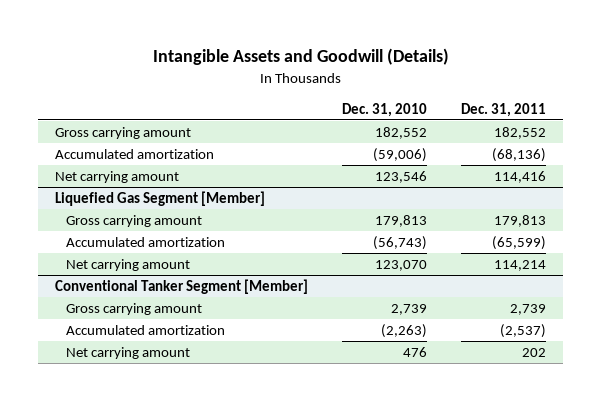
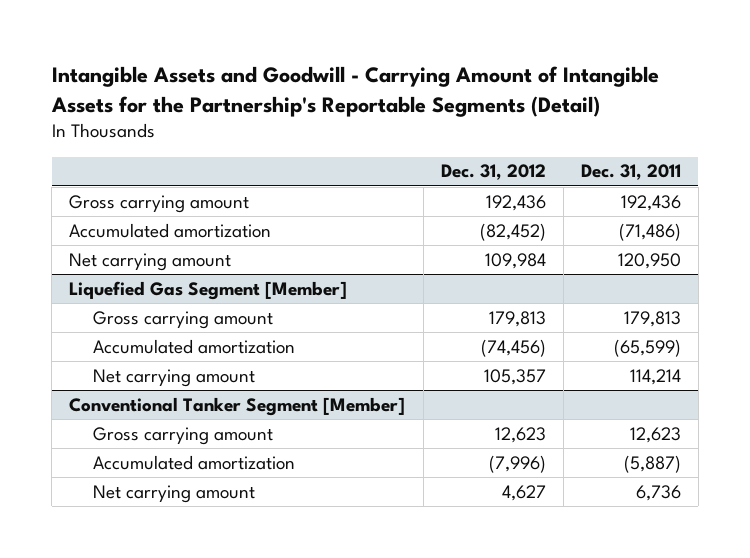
[152,48,449,66] Intangible Assets and Goodwill (Details) -> [50,65,659,117] Intangible Assets and Goodwill - Carrying Amount of Intangible Assets for the Partnership's Reportable Segments (Detail)
[342,102,428,117] Dec. 31, 2010 -> none
none -> [440,164,546,181] Dec. 31, 2012
[493,126,546,139] 182,552 -> [620,194,681,211] 192,436
[491,147,546,162] (68,136) -> [618,222,681,241] (71,486)
[493,170,546,183] 114,416 -> [617,252,681,269] 120,950
[509,303,546,315] 2,739 -> [629,426,681,443] 12,623
[499,323,546,338] (2,537) -> [623,454,681,473] (5,887)
[521,347,546,357] 202 -> [635,484,681,501] 6,736

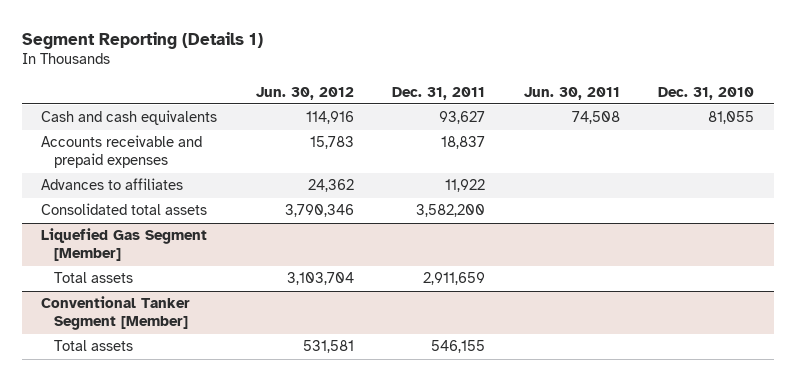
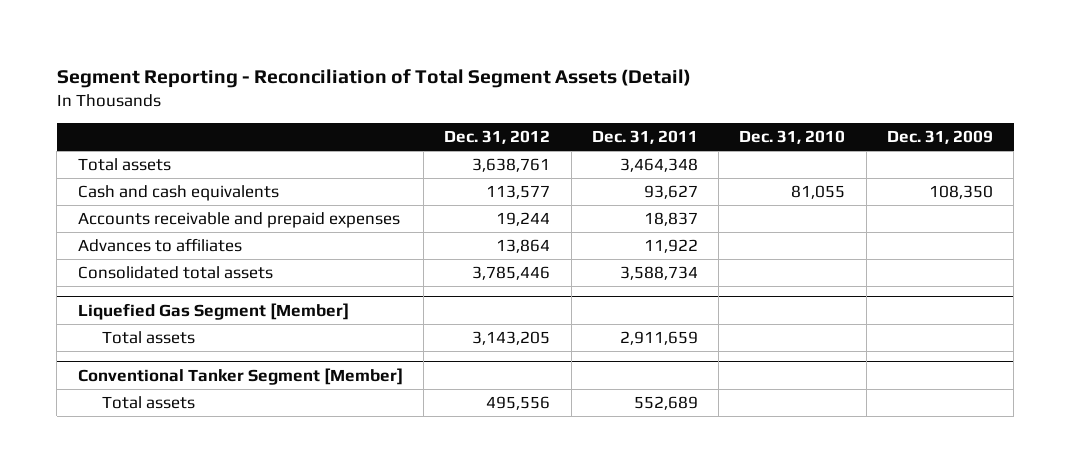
[21,31,263,49] Segment Reporting (Details 1) -> [56,69,691,89] Segment Reporting - Reconciliation of Total Segment Assets (Detail)
[255,86,354,100] Jun. 30, 2012 -> none
[523,86,620,100] Jun. 30, 2011 -> none
none -> [444,129,551,144] Dec. 31, 2012
none -> [887,129,994,144] Dec. 31, 2009
none -> [77,158,171,172] Total assets
[416,204,486,218] 3,582,200 -> [619,266,698,281] 3,588,734
[431,340,486,354] 546,155 -> [633,396,698,411] 552,689

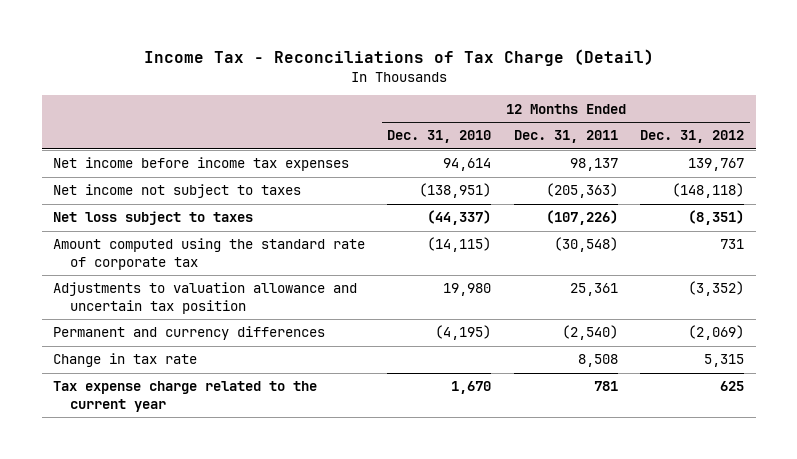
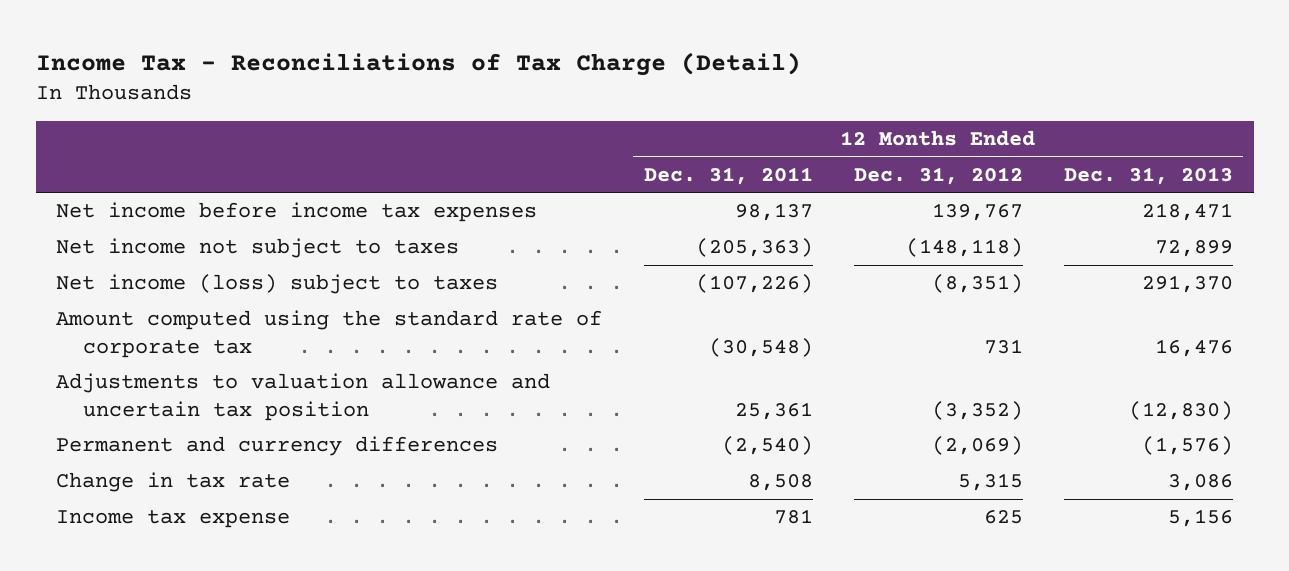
[387,130,492,144] Dec. 31, 2010 -> none
none -> [1064,166,1234,185] Dec. 31, 2013
[53,211,254,226] Net loss subject to taxes -> [56,274,499,295] Net income (loss) subject to taxes
[53,381,318,413] Tax expense charge related to the current year -> [56,510,291,529] Income tax expense

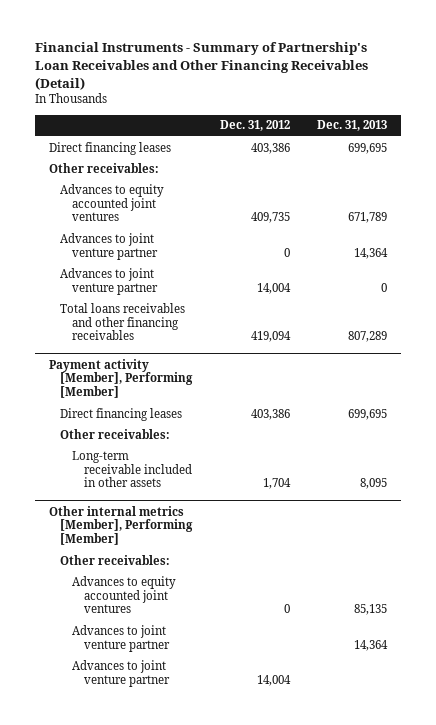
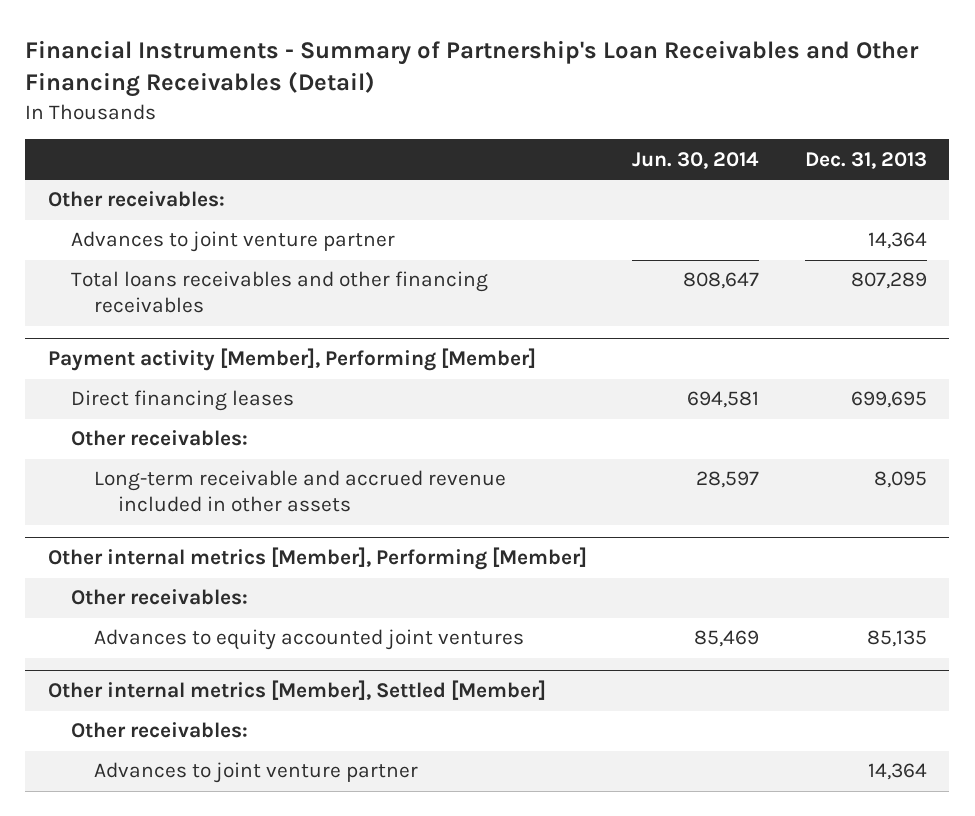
[219,120,290,132] Dec. 31, 2012 -> none
none -> [632,151,760,169] Jun. 30, 2014
[48,141,171,155] Direct financing leases -> none
[60,183,165,222] Advances to equity accounted joint ventures -> none
[60,267,159,295] Advances to joint venture partner -> none
[72,450,193,488] Long-term receivable included in other assets -> [94,470,507,513] Long-term receivable and accrued revenue included in other assets
none -> [48,680,547,701] Other internal metrics [Member], Settled [Member]
none -> [71,722,249,739] Other receivables:
[72,659,171,687] Advances to joint venture partner -> none

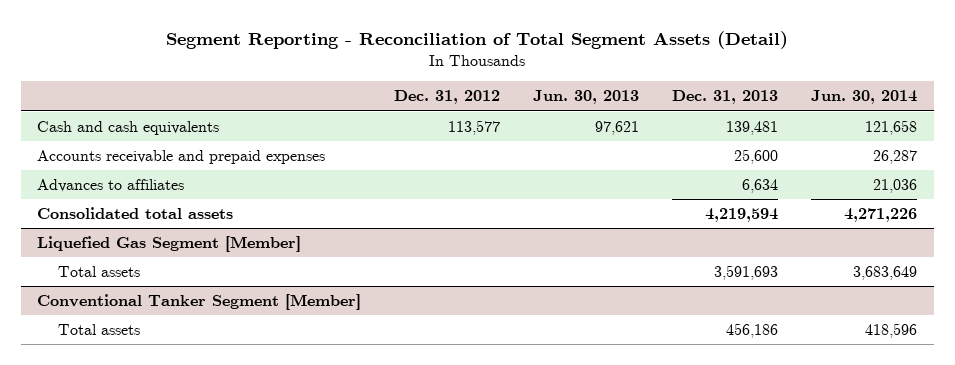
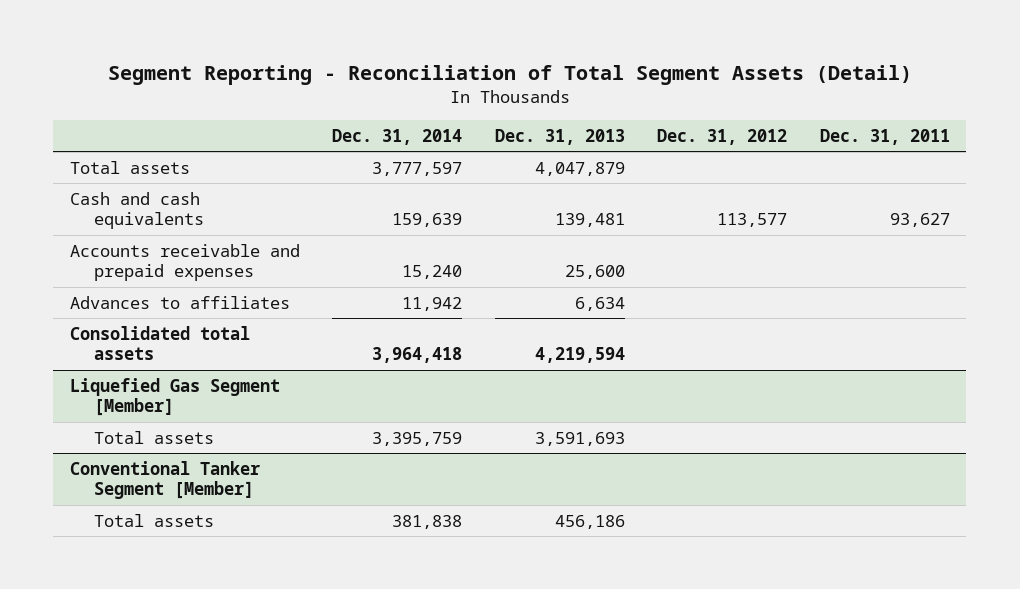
[533,90,640,105] Jun. 30, 2013 -> none
[811,90,918,105] Jun. 30, 2014 -> none
none -> [332,129,463,146] Dec. 31, 2014
none -> [819,129,950,146] Dec. 31, 2011
none -> [69,160,190,174] Total assets

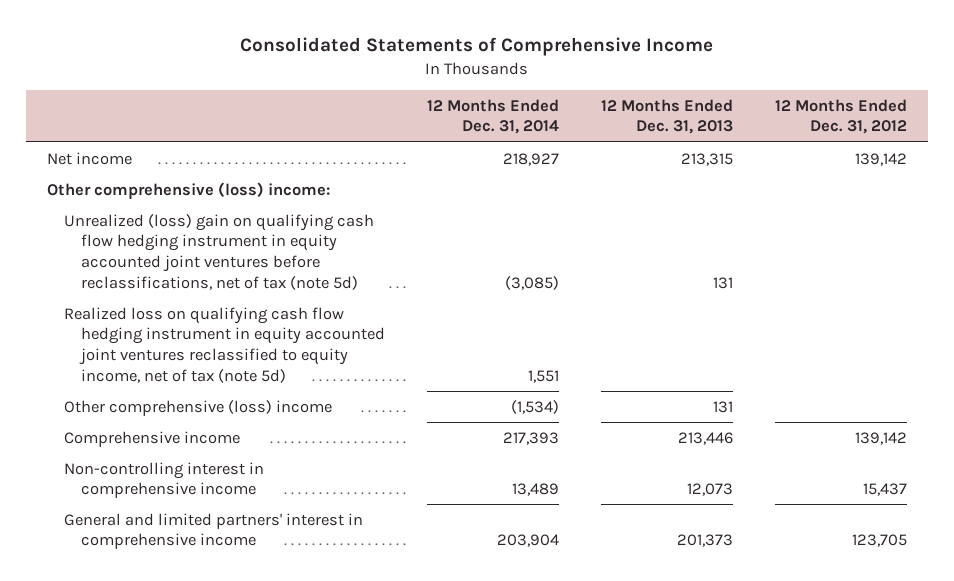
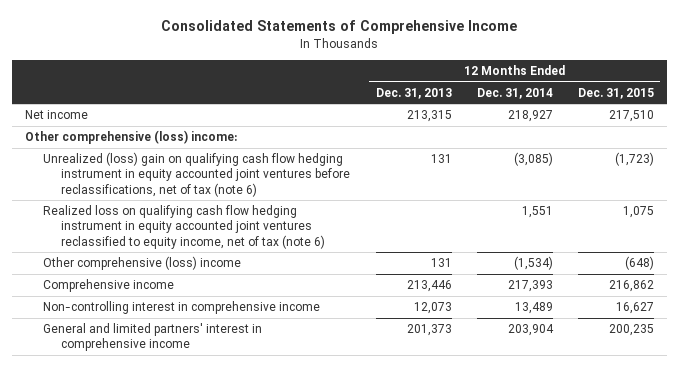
[774,98,907,135] 12 Months Ended Dec. 31, 2012 -> none
none -> [578,87,655,99] Dec. 31, 2015
[63,213,374,290] Unrealized (loss) gain on qualifying cash flow hedging instrument in equity accounted joint ventures before reclassifications, net of tax (note 5d) -> [43,152,351,197] Unrealized (loss) gain on qualifying cash flow hedging instrument in equity accounted joint ventures before reclassifications, net of tax (note 6)
[63,306,386,383] Realized loss on qualifying cash flow hedging instrument in equity accounted joint ventures reclassified to equity income, net of tax (note 5d) -> [43,205,326,249] Realized loss on qualifying cash flow hedging instrument in equity accounted joint ventures reclassified to equity income, net of tax (note 6)

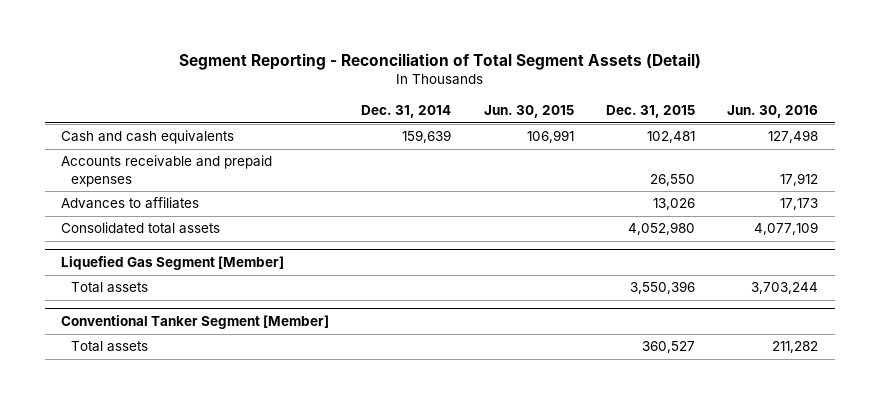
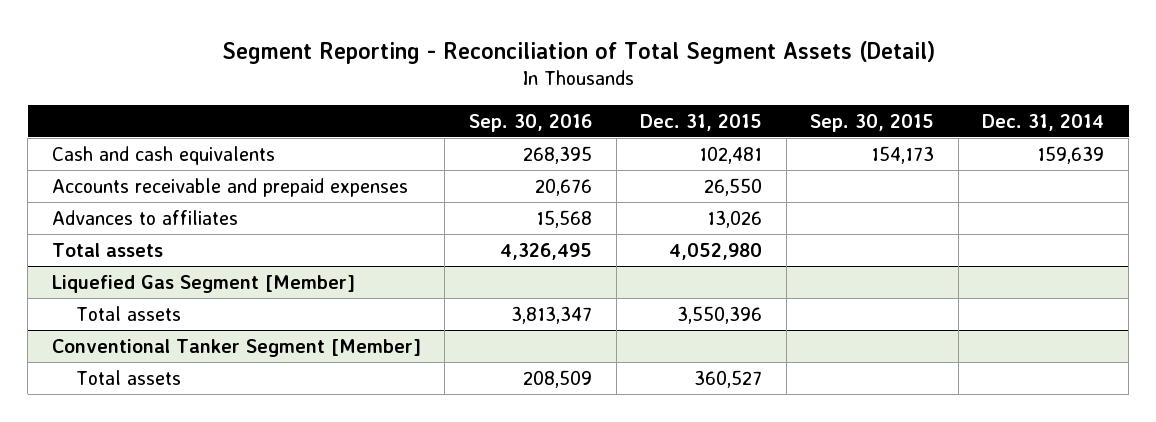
[483,105,574,119] Jun. 30, 2015 -> none
[727,105,819,119] Jun. 30, 2016 -> none
none -> [468,113,592,132] Sep. 30, 2016
none -> [810,113,935,132] Sep. 30, 2015
[60,222,220,235] Consolidated total assets -> [51,242,163,257] Total assets

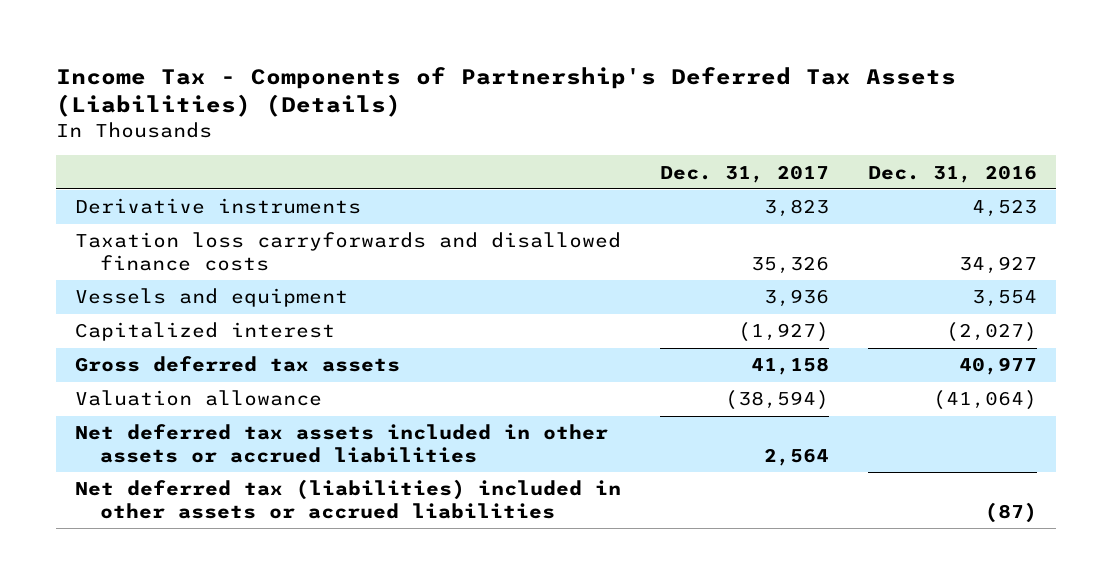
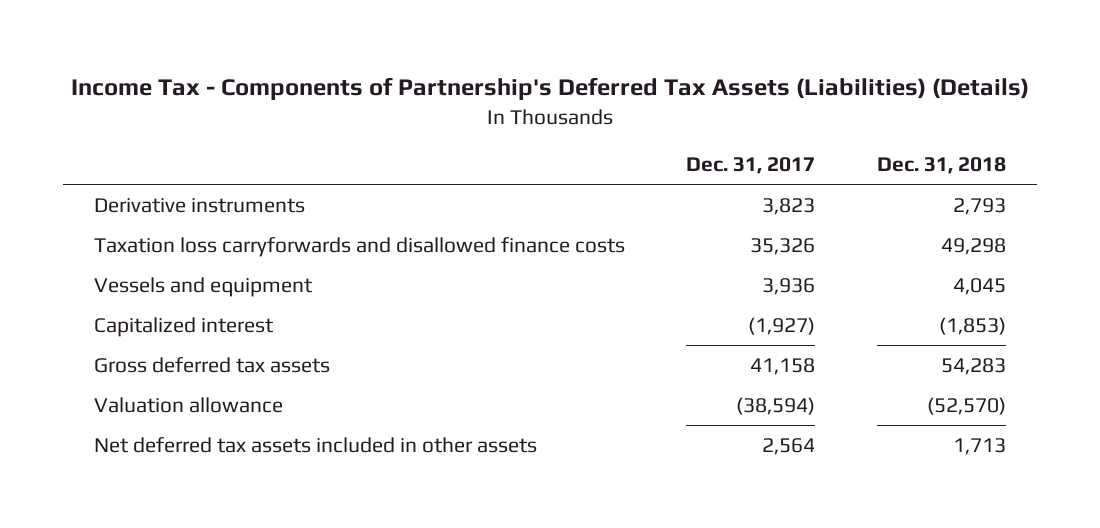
[867,164,1037,183] Dec. 31, 2016 -> none
none -> [876,157,1006,175] Dec. 31, 2018
[75,479,622,519] Net deferred tax (liabilities) included in other assets or accrued liabilities -> none
[75,424,609,463] Net deferred tax assets included in other assets or accrued liabilities -> [93,436,537,453] Net deferred tax assets included in other assets

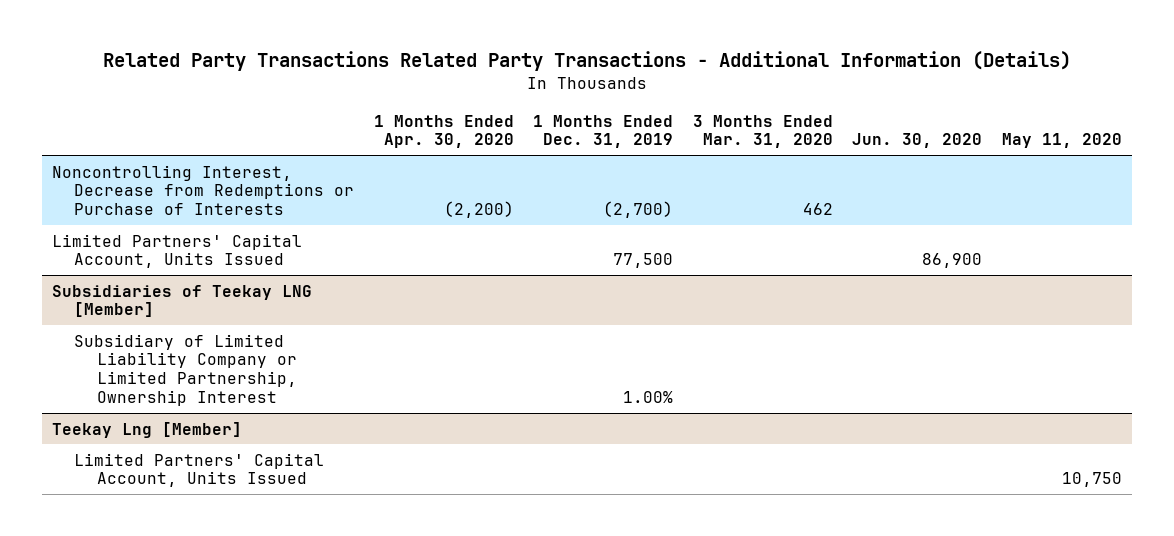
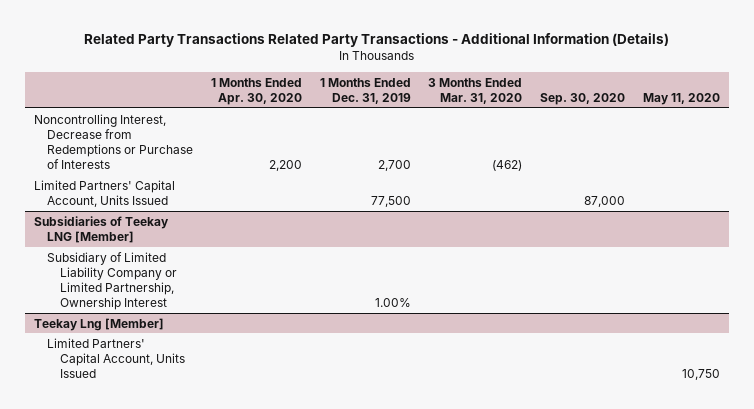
[852,133,983,149] Jun. 30, 2020 -> none
none -> [540,92,626,105] Sep. 30, 2020
[443,201,514,219] (2,200) -> [268,160,302,172] 2,200
[603,201,674,219] (2,700) -> [377,160,411,172] 2,700
[802,203,833,216] 462 -> [492,160,523,172] (462)

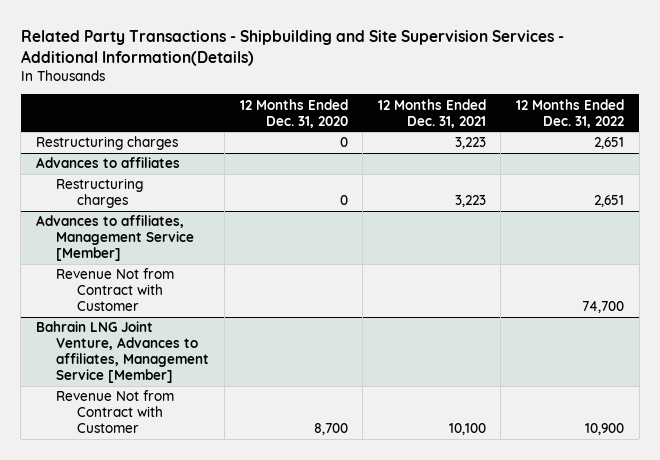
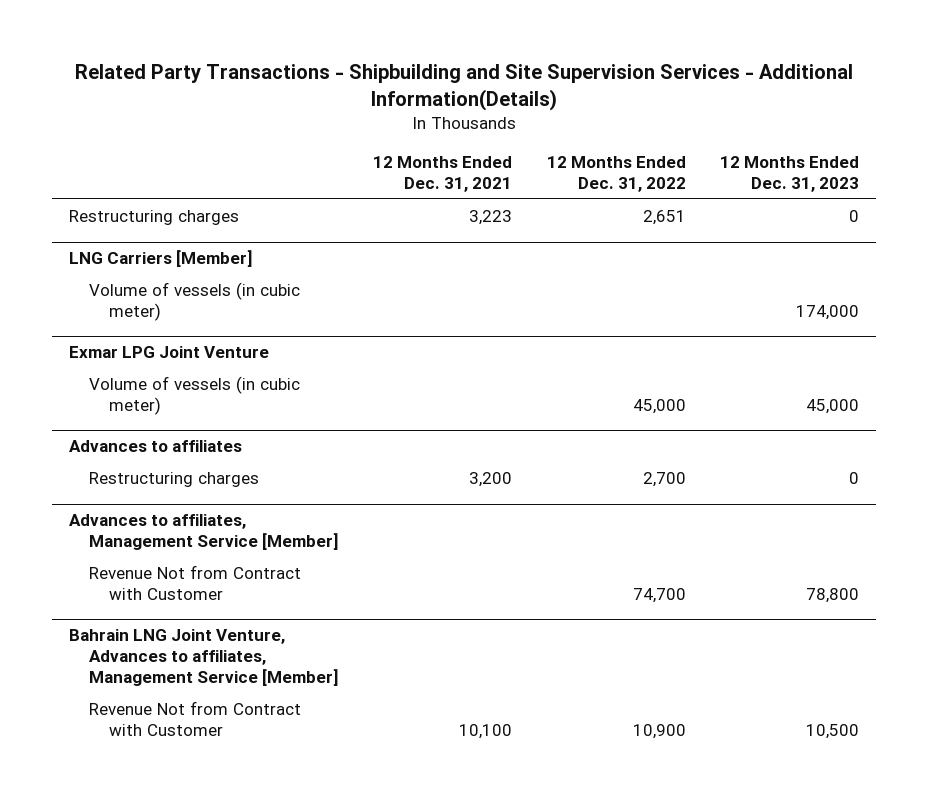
[239,98,348,128] 12 Months Ended Dec. 31, 2020 -> none
none -> [719,156,859,192] 12 Months Ended Dec. 31, 2023
none -> [69,250,254,268] LNG Carriers [Member]
none -> [89,281,301,321] Volume of vessels (in cubic meter)
none -> [69,346,270,359] Exmar LPG Joint Venture
none -> [89,375,301,415] Volume of vessels (in cubic meter)
[454,195,486,208] 3,223 -> [469,471,513,487] 3,200
[593,195,624,208] 2,651 -> [642,471,686,487] 2,700

